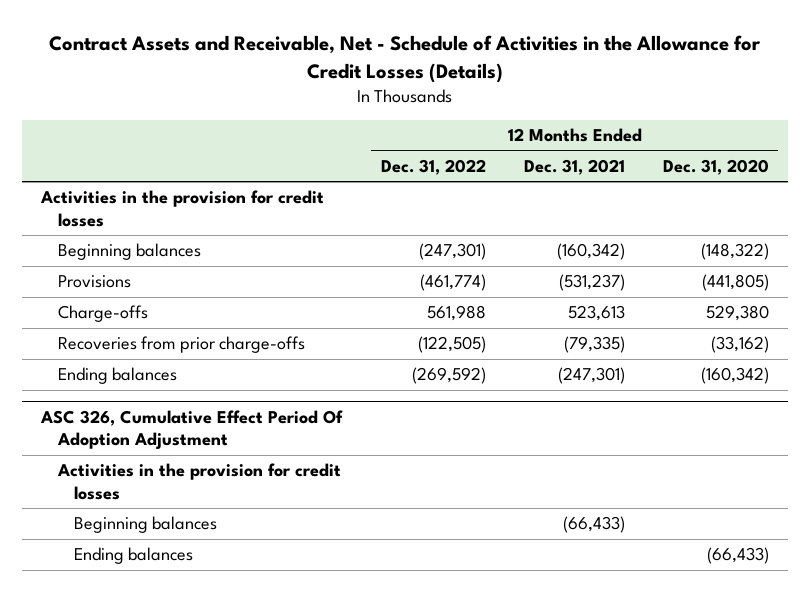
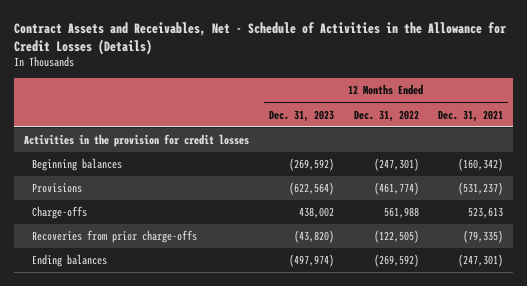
[49,35,762,83] Contract Assets and Receivable, Net - Schedule of Activities in the Allowance for Credit Losses (Details) -> [14,21,507,55] Contract Assets and Receivables, Net - Schedule of Activities in the Allowance for Credit Losses (Details)
[662,158,769,175] Dec. 31, 2020 -> none
none -> [268,109,334,122] Dec. 31, 2023
[40,409,344,450] ASC 326, Cumulative Effect Period Of Adoption Adjustment -> none
[56,463,341,500] Activities in the provision for credit losses -> none
[73,516,217,534] Beginning balances -> none
[73,547,193,565] Ending balances -> none

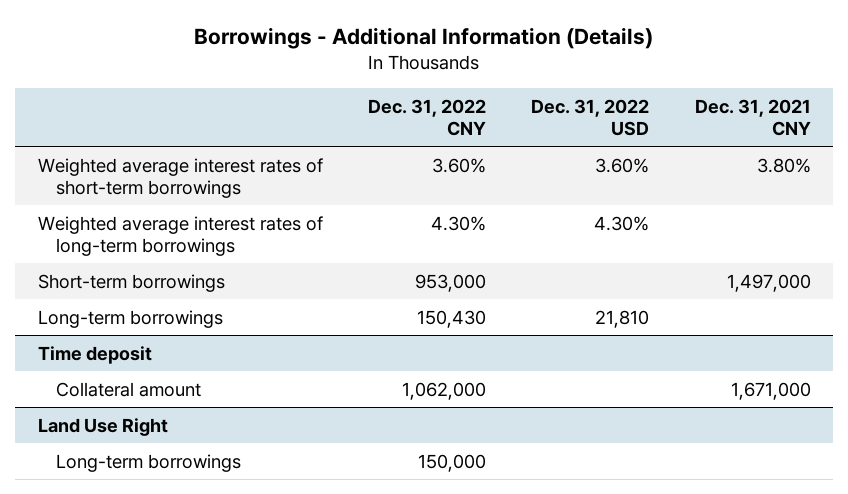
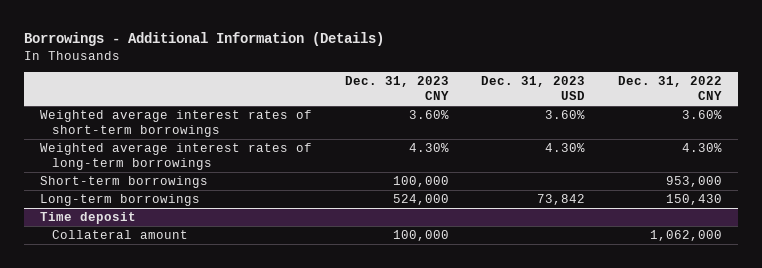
[531,98,650,136] Dec. 31, 2022 USD -> none
[694,98,811,136] Dec. 31, 2021 CNY -> none
none -> [344,76,449,101] Dec. 31, 2023 CNY
none -> [481,76,586,101] Dec. 31, 2023 USD
[37,417,168,436] Land Use Right -> none
[55,453,241,472] Long-term borrowings -> none

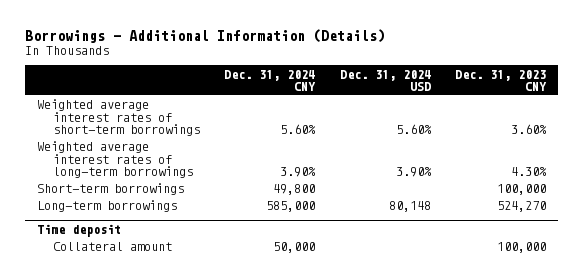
[481,76,586,101] Dec. 31, 2023 USD -> none
[617,76,722,101] Dec. 31, 2022 CNY -> none
none -> [224,69,317,91] Dec. 31, 2024 CNY
none -> [339,69,431,91] Dec. 31, 2024 USD
[392,194,449,206] 524,000 -> [496,201,546,213] 524,270

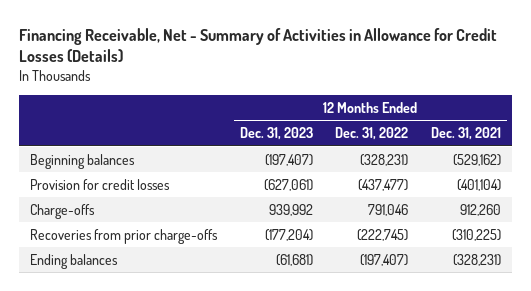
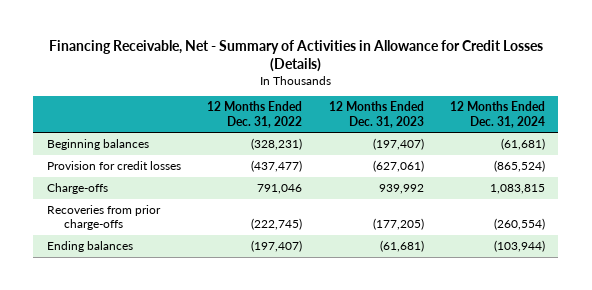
[431,127,502,141] Dec. 31, 2021 -> none
none -> [450,101,546,128] 12 Months Ended Dec. 31, 2024
[264,228,313,241] (177,204) -> [372,218,424,231] (177,205)

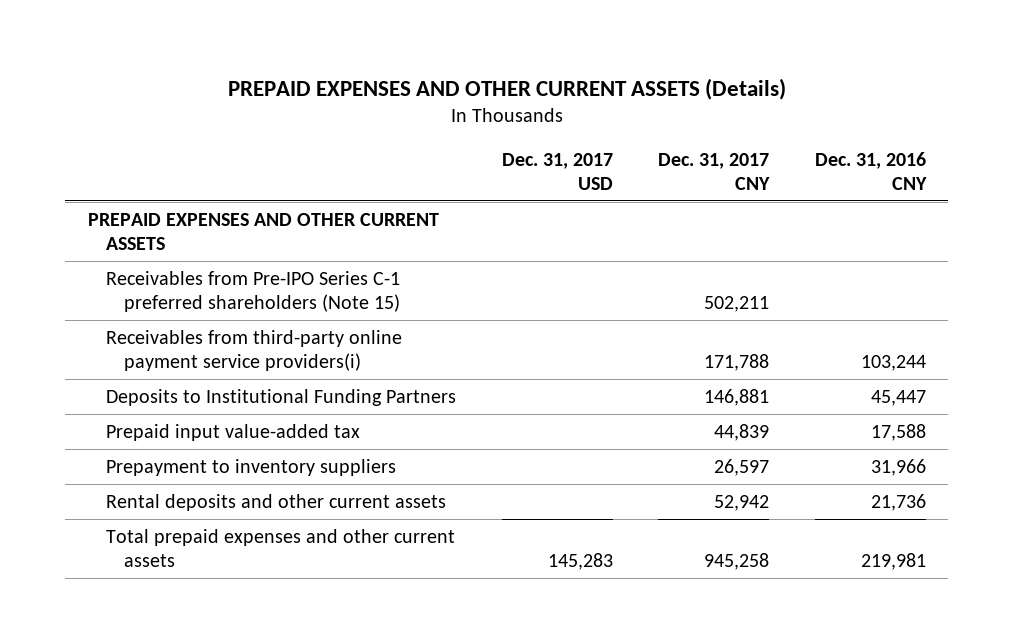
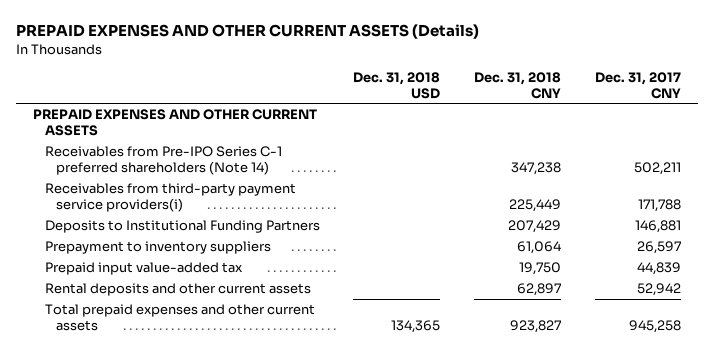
[501,152,613,190] Dec. 31, 2017 USD -> none
[814,151,927,190] Dec. 31, 2016 CNY -> none
none -> [353,71,441,99] Dec. 31, 2018 USD
none -> [474,71,562,99] Dec. 31, 2018 CNY
[106,270,401,312] Receivables from Pre-IPO Series C-1 preferred shareholders (Note 15) -> [44,146,282,176] Receivables from Pre-IPO Series C-1 preferred shareholders (Note 14)
[106,329,403,371] Receivables from third-party online payment service providers(i) -> [44,183,296,213] Receivables from third-party payment service providers(i)
[106,423,361,441] Prepaid input value-added tax -> [44,262,243,276] Prepaid input value-added tax

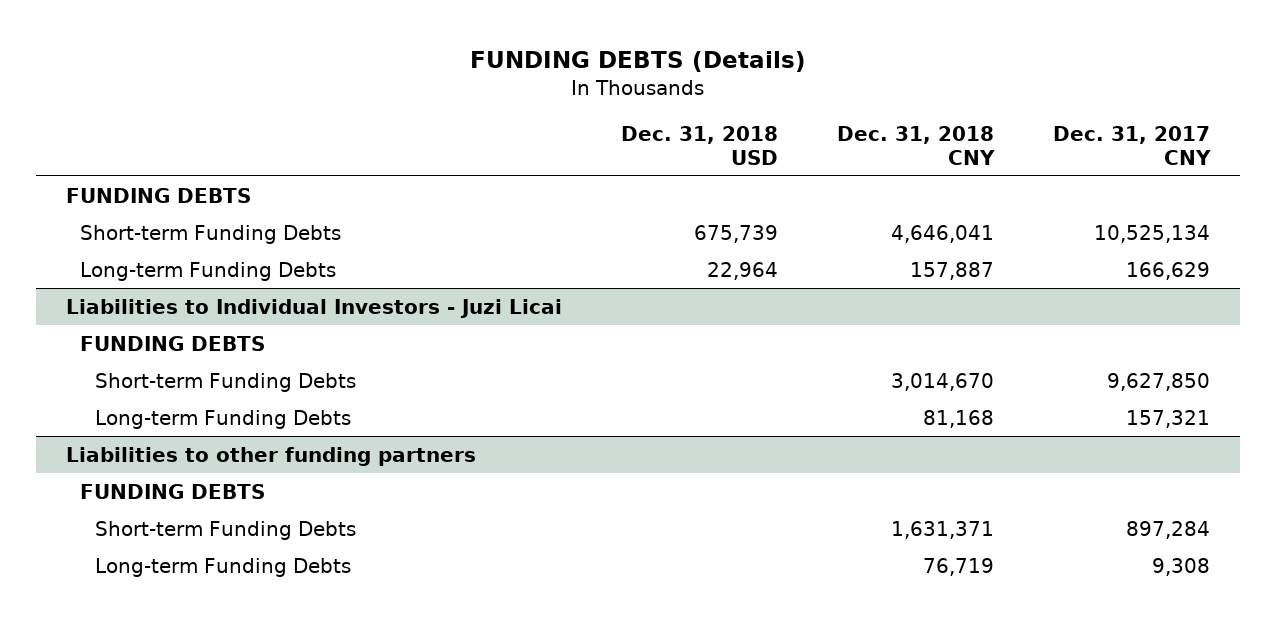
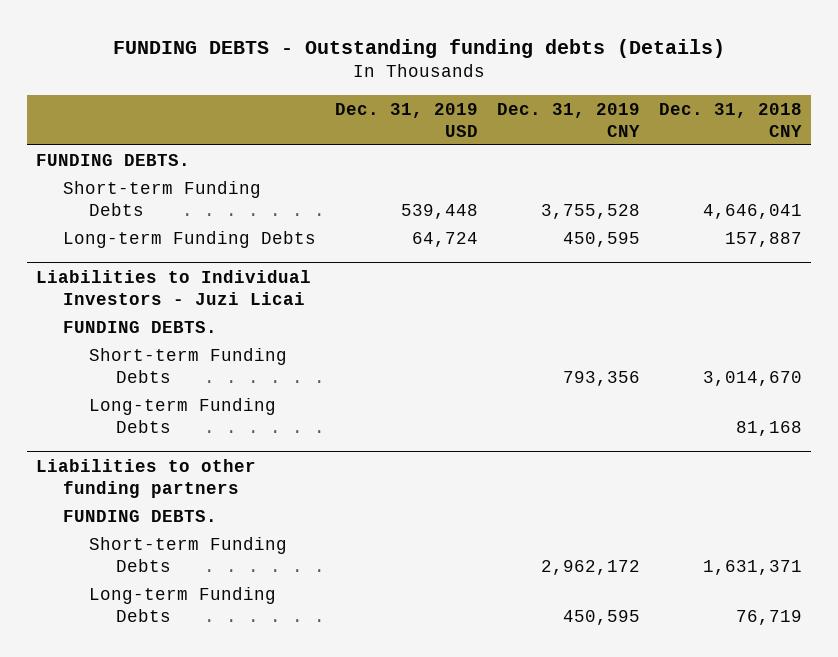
[469,50,806,72] FUNDING DEBTS (Details) -> [113,38,726,58] FUNDING DEBTS - Outstanding funding debts (Details)
[620,125,778,166] Dec. 31, 2018 USD -> none
[1053,125,1212,166] Dec. 31, 2017 CNY -> none
none -> [334,102,478,137] Dec. 31, 2019 USD
none -> [496,102,640,137] Dec. 31, 2019 CNY
[65,187,251,203] FUNDING DEBTS -> [36,153,191,166] FUNDING DEBTS.
[80,335,266,351] FUNDING DEBTS -> [62,320,217,333] FUNDING DEBTS.
[80,483,266,499] FUNDING DEBTS -> [62,509,217,522] FUNDING DEBTS.

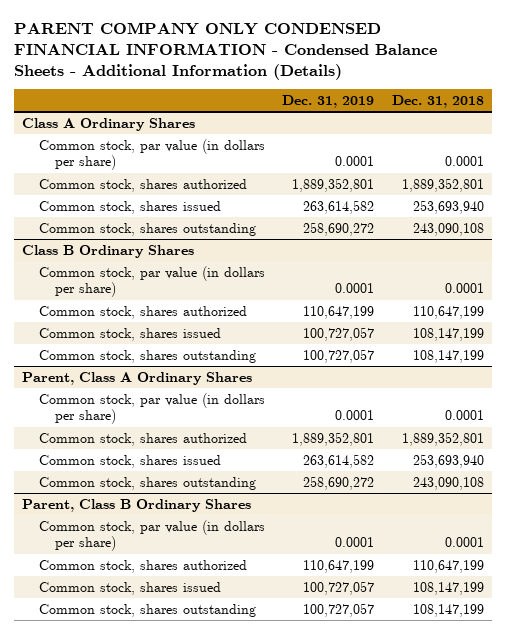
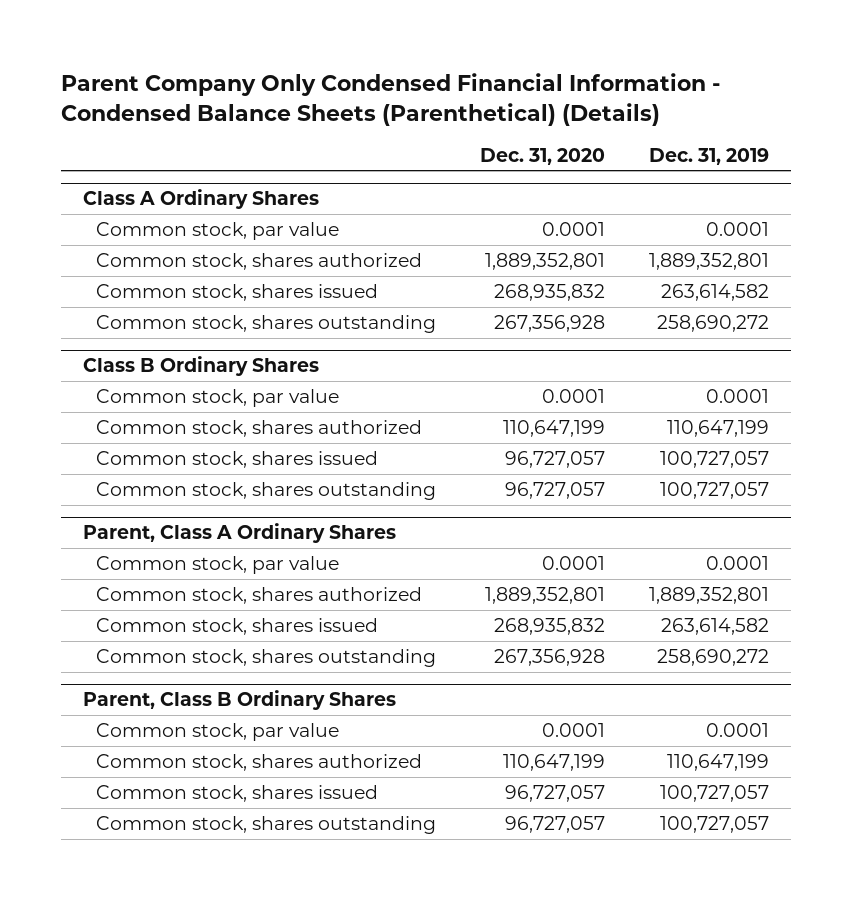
[13,22,437,80] PARENT COMPANY ONLY CONDENSED FINANCIAL INFORMATION - Condensed Balance Sheets - Additional Information (Details) -> [60,72,720,126] Parent Company Only Condensed Financial Information - Condensed Balance Sheets (Parenthetical) (Details)
[391,94,484,108] Dec. 31, 2018 -> none
none -> [480,147,606,165] Dec. 31, 2020
[38,138,265,171] Common stock, par value (in dollars per share) -> [96,221,340,240] Common stock, par value
[38,265,265,298] Common stock, par value (in dollars per share) -> [96,388,340,407] Common stock, par value
[38,392,265,425] Common stock, par value (in dollars per share) -> [96,555,340,574] Common stock, par value
[38,519,265,552] Common stock, par value (in dollars per share) -> [96,722,340,741] Common stock, par value

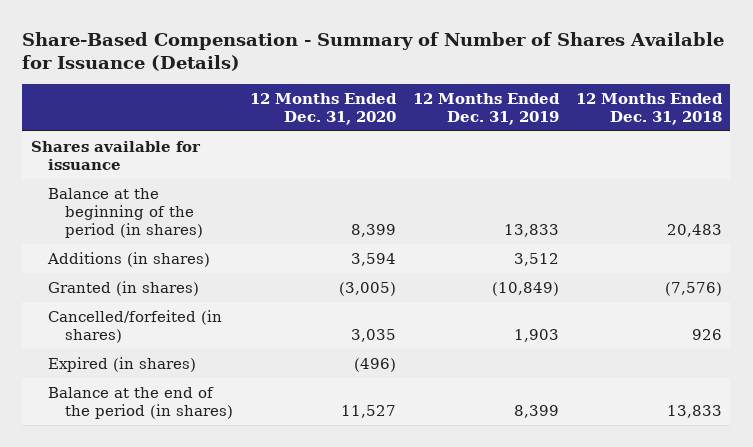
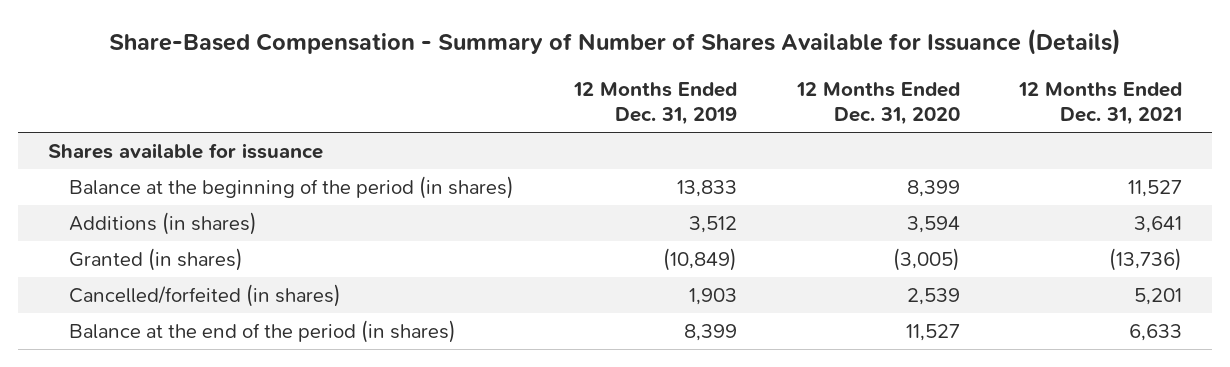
[575,92,723,125] 12 Months Ended Dec. 31, 2018 -> none
none -> [1018,81,1183,126] 12 Months Ended Dec. 31, 2021
[47,356,196,372] Expired (in shares) -> none
[350,328,396,342] 3,035 -> [906,288,960,306] 2,539

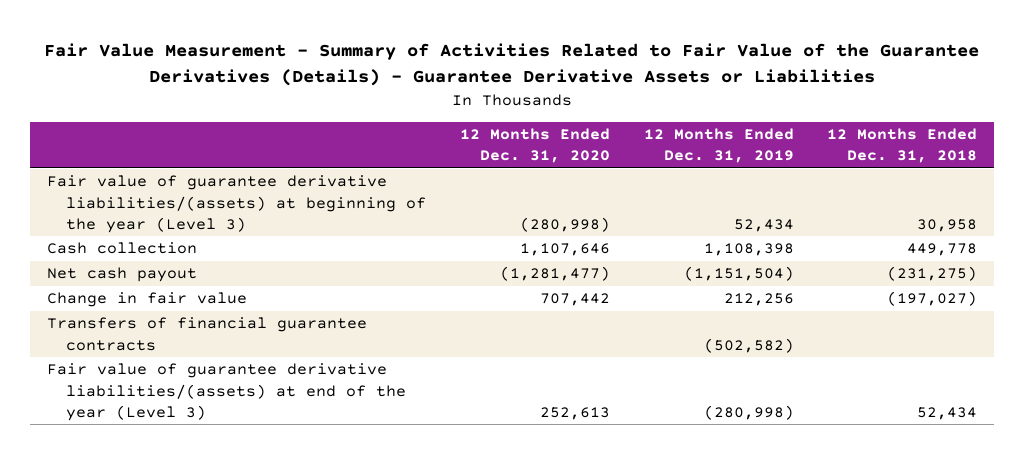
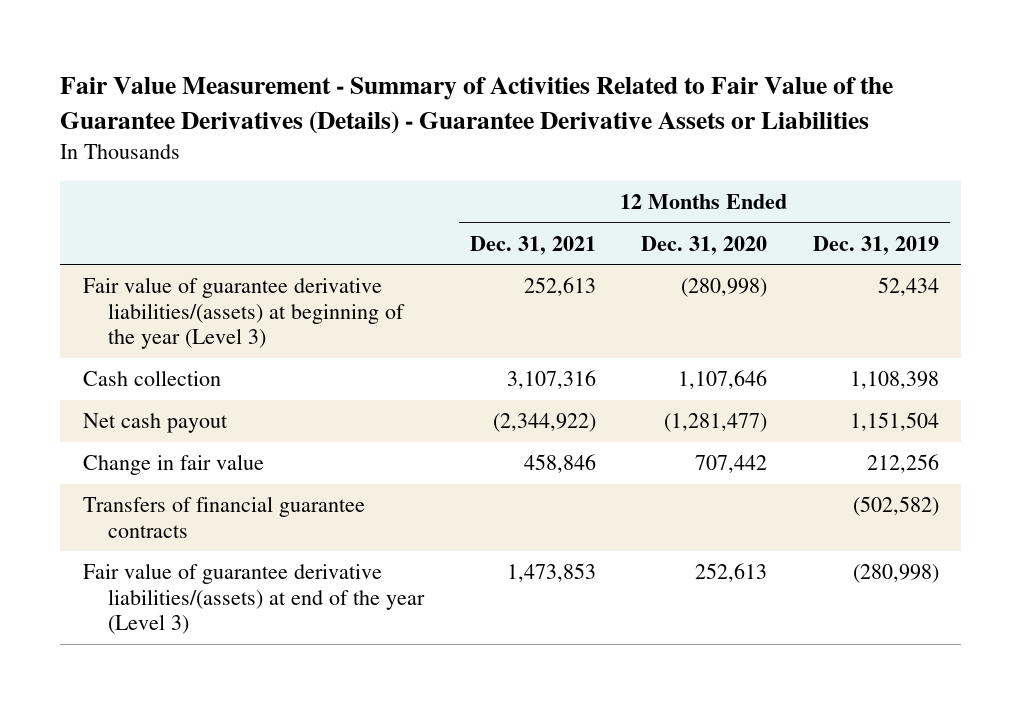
[827,128,978,164] 12 Months Ended Dec. 31, 2018 -> none
none -> [469,235,596,255] Dec. 31, 2021
[683,266,794,282] (1,151,504) -> [849,412,939,432] 1,151,504

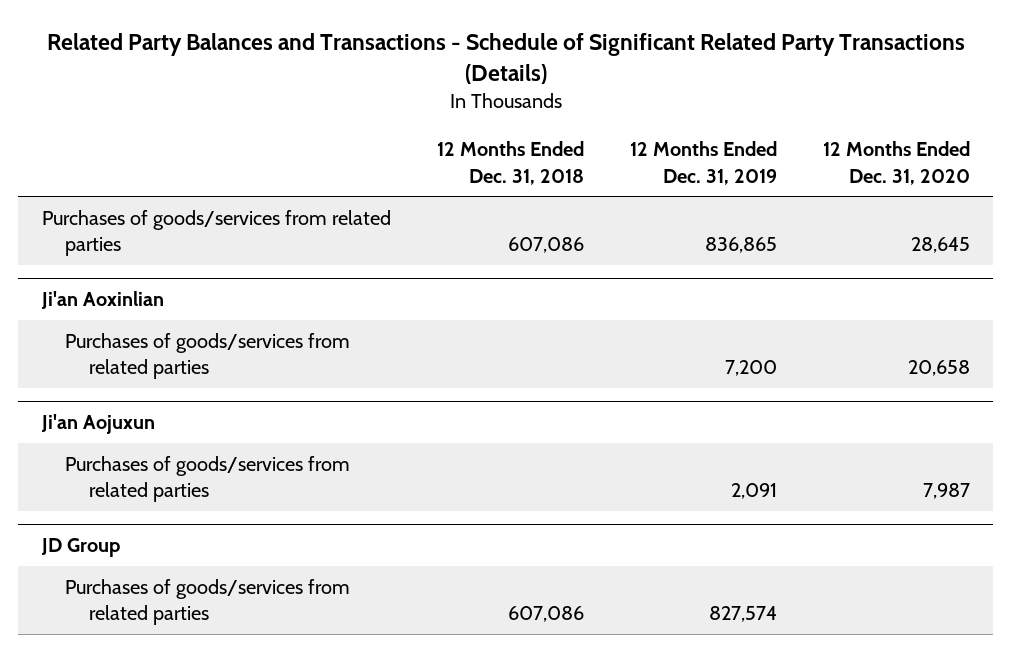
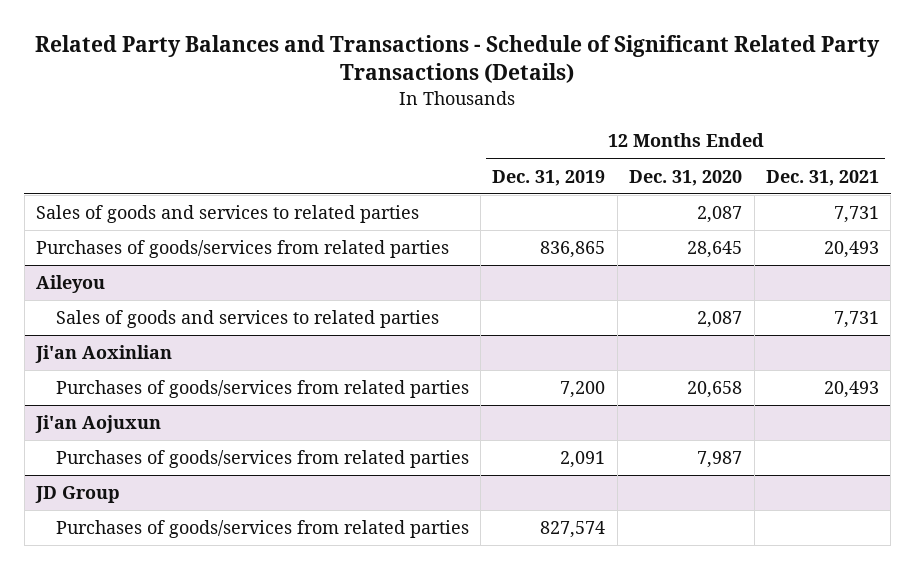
[436,141,584,185] 12 Months Ended Dec. 31, 2018 -> none
none -> [766,169,880,186] Dec. 31, 2021
none -> [35,205,419,224] Sales of goods and services to related parties
none -> [35,275,105,294] Aileyou
none -> [55,310,439,329] Sales of goods and services to related parties

